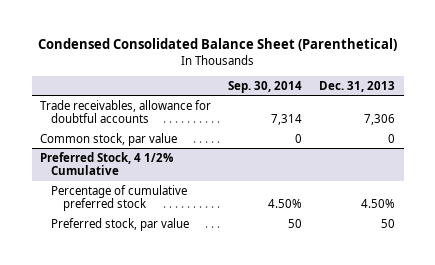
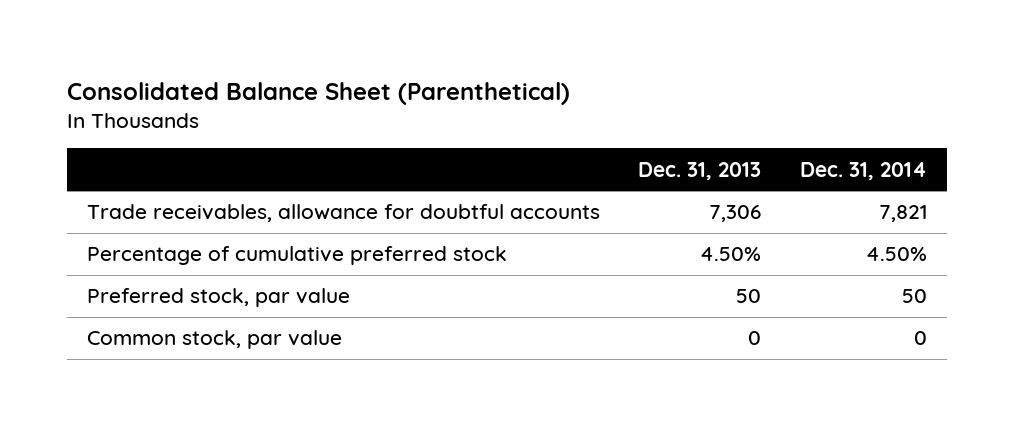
[37,38,397,52] Condensed Consolidated Balance Sheet (Parenthetical) -> [67,81,571,105] Consolidated Balance Sheet (Parenthetical)
[228,80,303,93] Sep. 30, 2014 -> none
none -> [800,161,928,180] Dec. 31, 2014
[40,151,174,176] Preferred Stock, 4 1/2% Cumulative -> none
[40,132,178,146] Common stock, par value -> [86,330,342,350] Common stock, par value

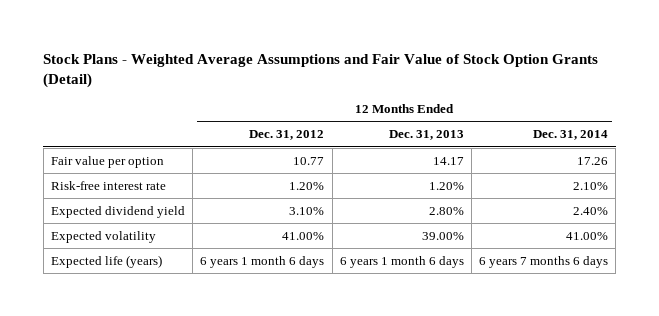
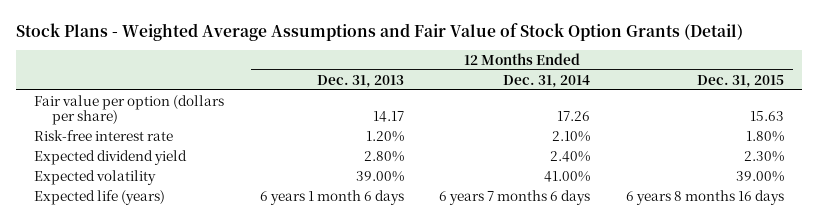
[249,130,325,141] Dec. 31, 2012 -> none
none -> [697,74,785,88] Dec. 31, 2015
[50,155,164,168] Fair value per option -> [33,94,224,126] Fair value per option (dollars per share)

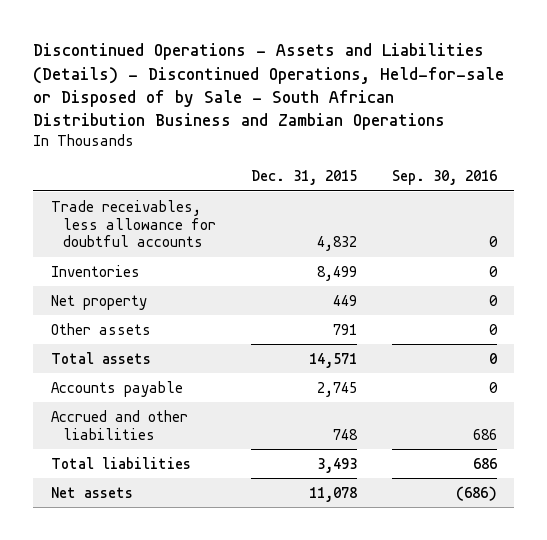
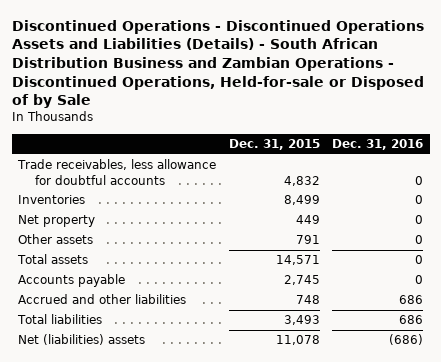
[33,43,505,131] Discontinued Operations - Assets and Liabilities (Details) - Discontinued Operations, Held-for-sale or Disposed of by Sale - South African Distribution Business and Zambian Operations -> [11,19,424,109] Discontinued Operations - Discontinued Operations Assets and Liabilities (Details) - South African Distribution Business and Zambian Operations - Discontinued Operations, Held-for-sale or Disposed of by Sale
[391,170,497,186] Sep. 30, 2016 -> none
none -> [332,138,424,150] Dec. 31, 2016
[50,486,133,498] Net assets -> [18,334,146,346] Net (liabilities) assets

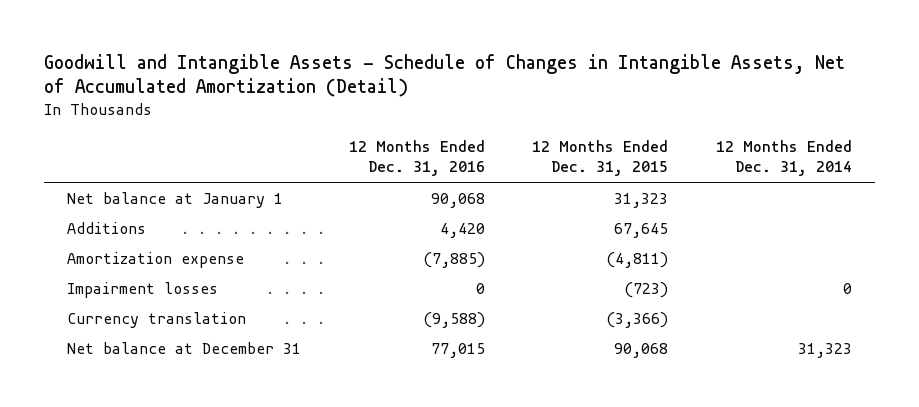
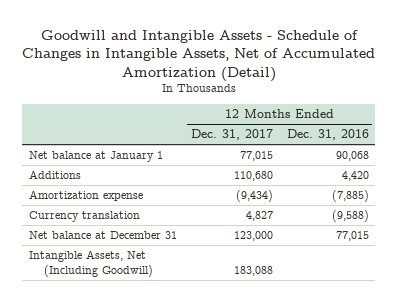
[532,139,669,177] 12 Months Ended Dec. 31, 2015 -> none
[715,139,852,177] 12 Months Ended Dec. 31, 2014 -> none
none -> [190,129,273,141] Dec. 31, 2017
[67,281,219,298] Impairment losses -> none
none -> [28,250,153,277] Intangible Assets, Net (Including Goodwill)

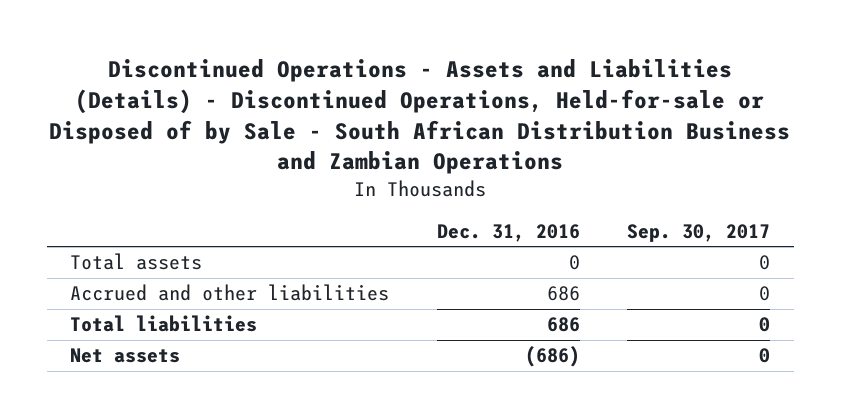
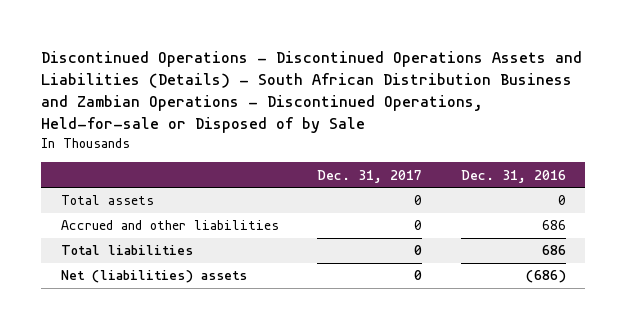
[49,59,791,175] Discontinued Operations - Assets and Liabilities (Details) - Discontinued Operations, Held-for-sale or Disposed of by Sale - South African Distribution Business and Zambian Operations -> [41,51,583,134] Discontinued Operations - Discontinued Operations Assets and Liabilities (Details) - South African Distribution Business and Zambian Operations - Discontinued Operations, Held-for-sale or Disposed of by Sale
[627,223,771,242] Sep. 30, 2017 -> none
none -> [317,169,423,183] Dec. 31, 2017
[70,348,181,364] Net assets -> [60,270,247,284] Net (liabilities) assets

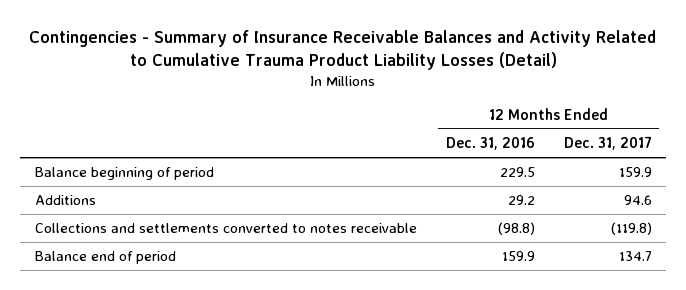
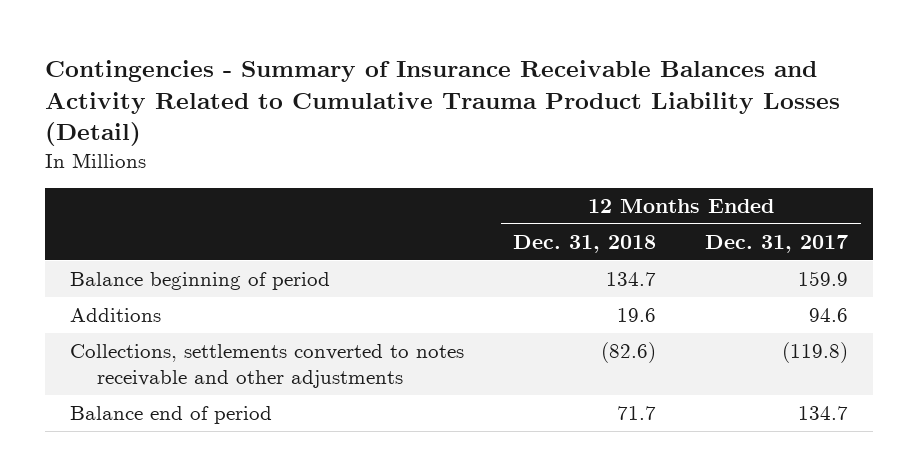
[445,137,535,151] Dec. 31, 2016 -> none
none -> [513,234,657,253] Dec. 31, 2018
[34,223,417,234] Collections and settlements converted to notes receivable -> [69,343,464,388] Collections, settlements converted to notes receivable and other adjustments

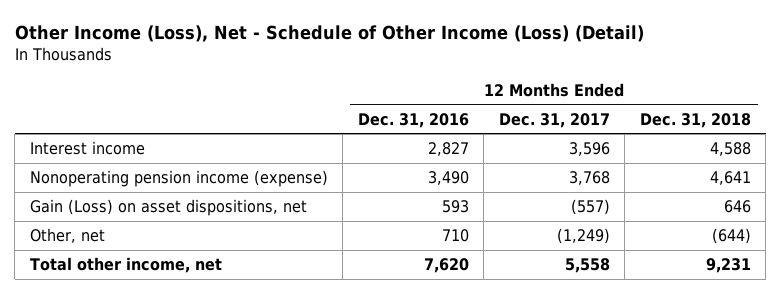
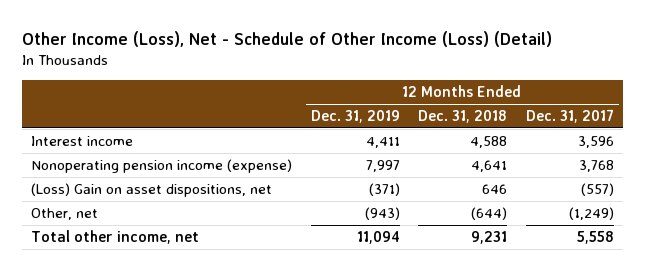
[357,112,469,128] Dec. 31, 2016 -> none
none -> [310,110,400,124] Dec. 31, 2019
[29,199,307,217] Gain (Loss) on asset dispositions, net -> [31,182,273,197] (Loss) Gain on asset dispositions, net

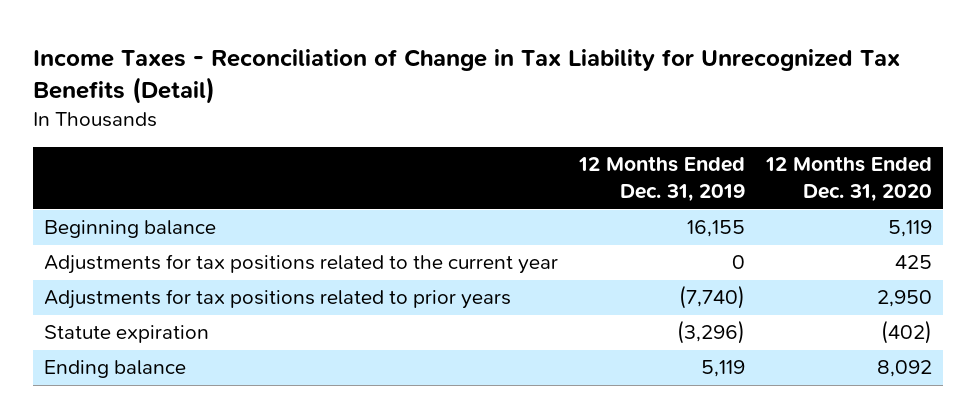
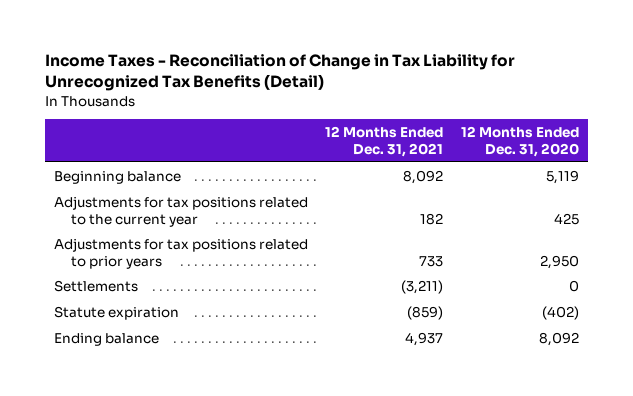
[578,156,746,203] 12 Months Ended Dec. 31, 2019 -> none
none -> [325,126,444,157] 12 Months Ended Dec. 31, 2021
none -> [53,279,138,292] Settlements

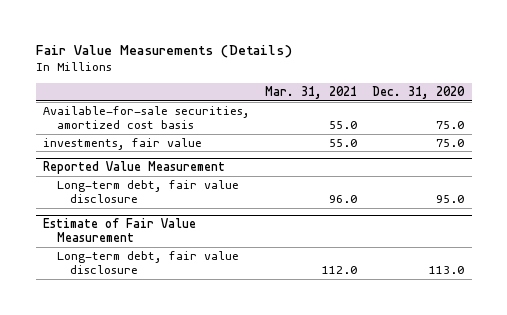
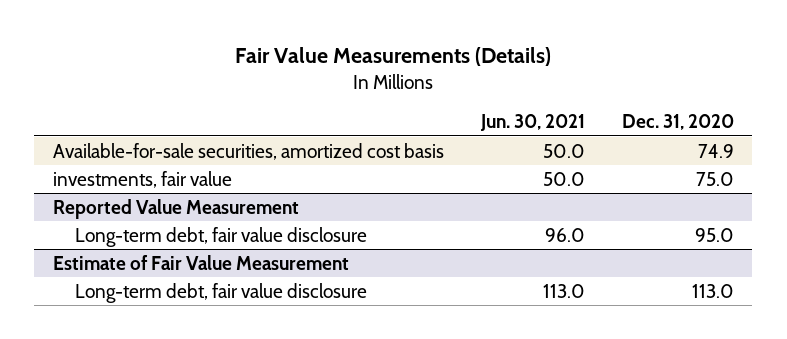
[265,86,358,100] Mar. 31, 2021 -> none
none -> [479,114,585,132] Jun. 30, 2021
[436,121,465,130] 75.0 -> [697,143,734,158] 74.9

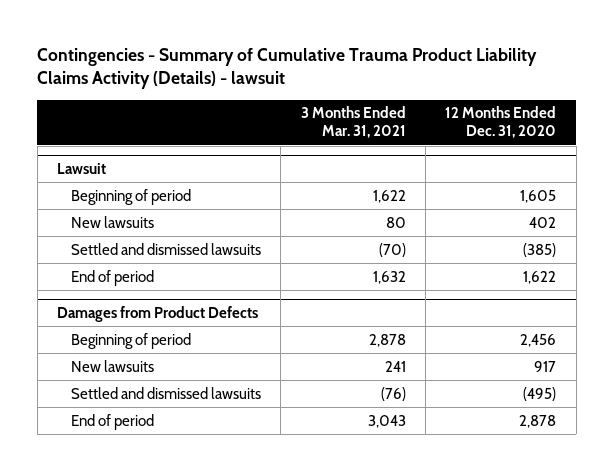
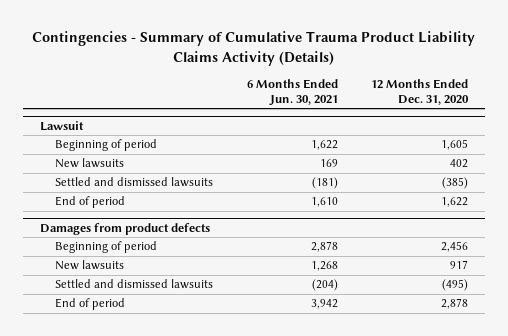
[37,47,538,90] Contingencies - Summary of Cumulative Trauma Product Liability Claims Activity (Details) - lawsuit -> [31,31,475,66] Contingencies - Summary of Cumulative Trauma Product Liability Claims Activity (Details)
[300,106,406,139] 3 Months Ended Mar. 31, 2021 -> none
none -> [246,78,338,106] 6 Months Ended Jun. 30, 2021
[57,305,259,322] Damages from Product Defects -> [39,222,210,235] Damages from product defects

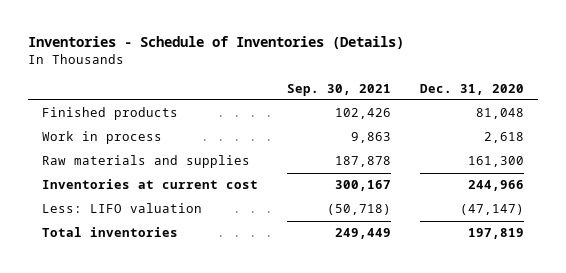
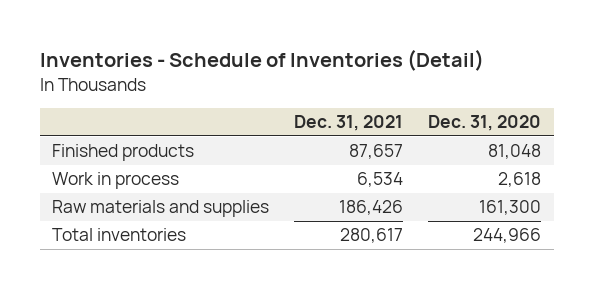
[28,36,405,50] Inventories - Schedule of Inventories (Details) -> [39,49,484,72] Inventories - Schedule of Inventories (Detail)
[287,83,392,96] Sep. 30, 2021 -> none
none -> [294,115,404,132] Dec. 31, 2021
[42,179,259,190] Inventories at current cost -> none
[42,203,203,214] Less: LIFO valuation -> none
[467,228,524,240] 197,819 -> [473,228,542,244] 244,966

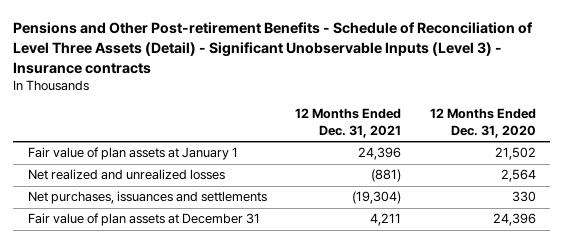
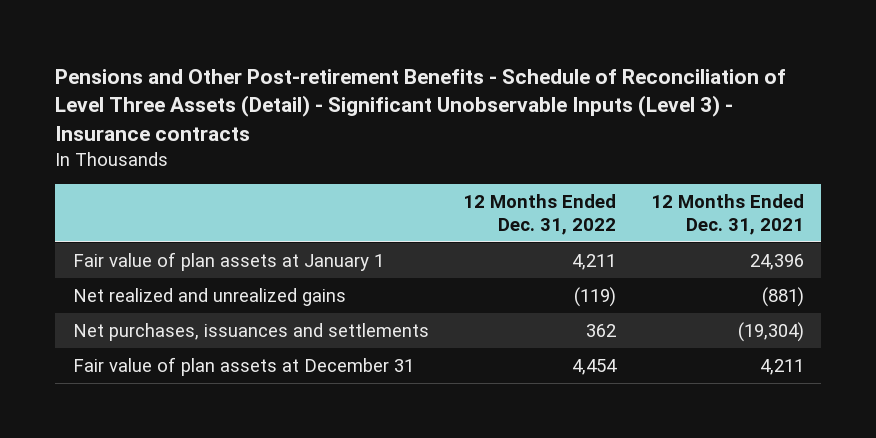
[430,108,537,138] 12 Months Ended Dec. 31, 2020 -> none
none -> [463,193,617,235] 12 Months Ended Dec. 31, 2022
[27,169,225,181] Net realized and unrealized losses -> [72,287,346,306] Net realized and unrealized gains

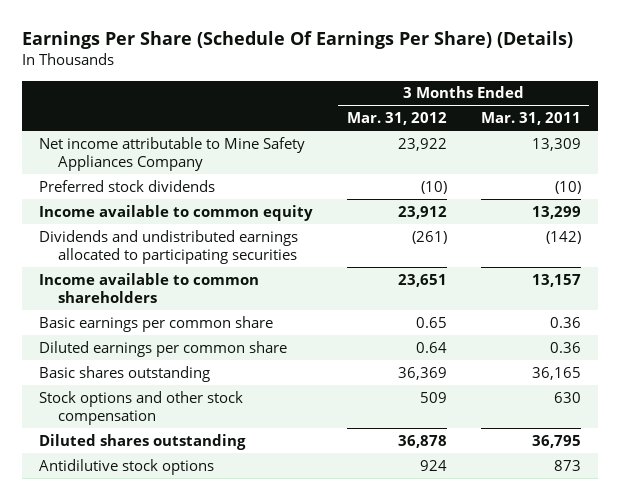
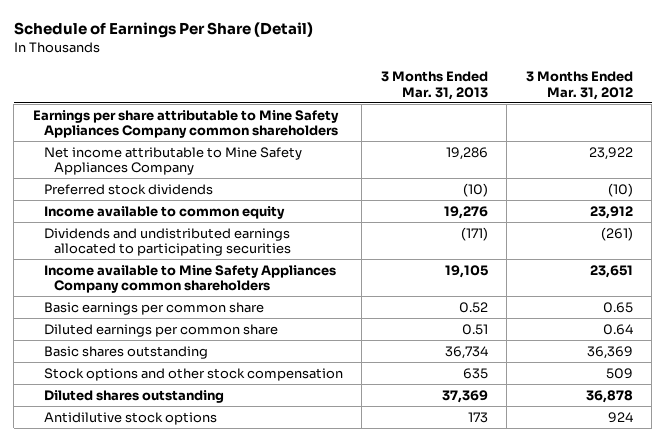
[21,31,573,50] Earnings Per Share (Schedule Of Earnings Per Share) (Details) -> [13,22,313,39] Schedule of Earnings Per Share (Detail)
[480,112,581,126] Mar. 31, 2011 -> none
none -> [380,70,488,100] 3 Months Ended Mar. 31, 2013
none -> [33,109,340,139] Earnings per share attributable to Mine Safety Appliances Company common shareholders
[38,272,259,303] Income available to common shareholders -> [43,264,336,294] Income available to Mine Safety Appliances Company common shareholders

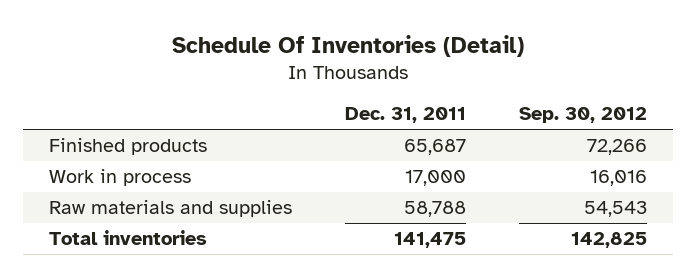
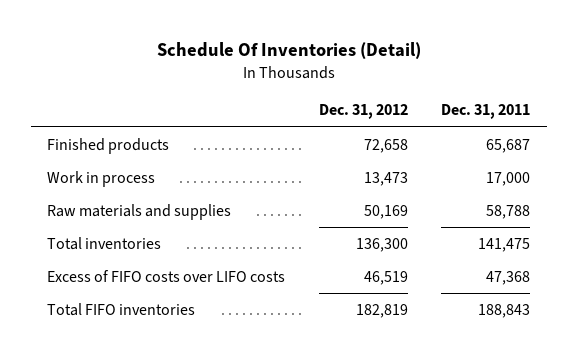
[518,107,647,124] Sep. 30, 2012 -> none
none -> [318,104,408,120] Dec. 31, 2012
none -> [47,269,286,282] Excess of FIFO costs over LIFO costs
none -> [47,302,196,316] Total FIFO inventories

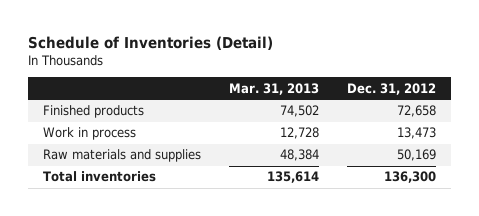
[156,41,421,59] Schedule Of Inventories (Detail) -> [28,35,274,50] Schedule of Inventories (Detail)
[441,104,531,120] Dec. 31, 2011 -> none
none -> [229,82,320,95] Mar. 31, 2013
[47,269,286,282] Excess of FIFO costs over LIFO costs -> none
[47,302,196,316] Total FIFO inventories -> none

